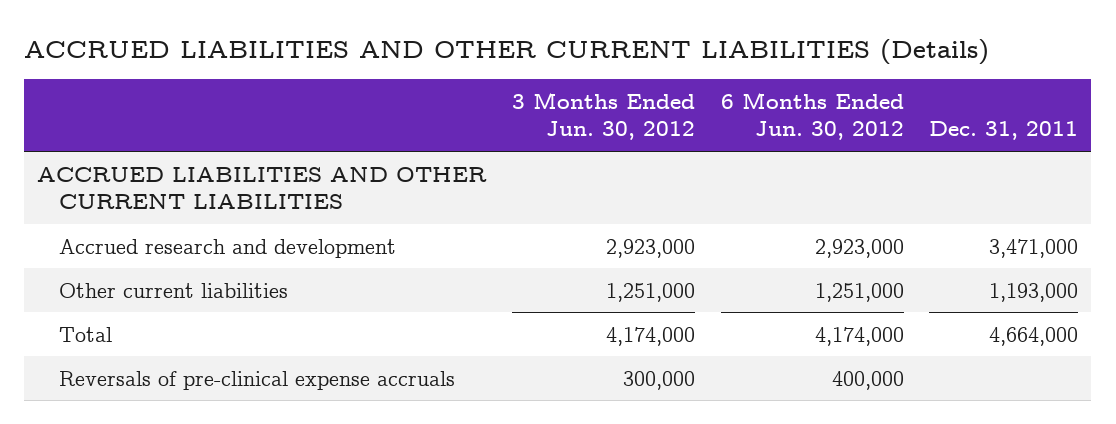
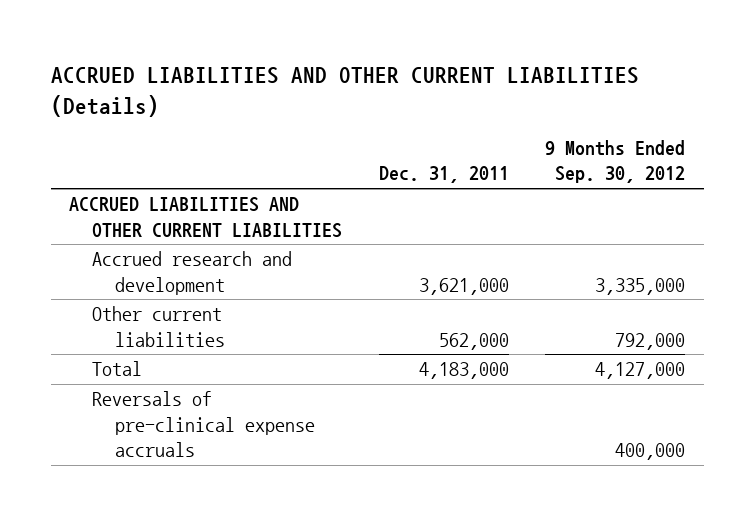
[511,92,695,141] 3 Months Ended Jun. 30, 2012 -> none
[720,92,904,141] 6 Months Ended Jun. 30, 2012 -> none
none -> [545,140,686,184] 9 Months Ended Sep. 30, 2012
[989,238,1079,258] 3,471,000 -> [418,277,509,295] 3,621,000
[989,282,1079,302] 1,193,000 -> [438,332,509,350] 562,000
[989,326,1079,346] 4,664,000 -> [418,362,509,380] 4,183,000

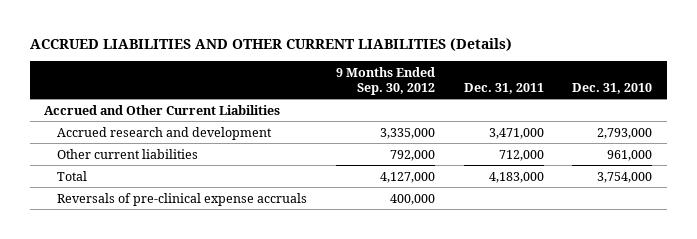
none -> [572,82,653,94] Dec. 31, 2010
[69,197,342,238] ACCRUED LIABILITIES AND OTHER CURRENT LIABILITIES -> [44,104,281,115] Accrued and Other Current Liabilities
[418,277,509,295] 3,621,000 -> [488,127,544,139] 3,471,000
[438,332,509,350] 562,000 -> [498,149,544,161] 712,000

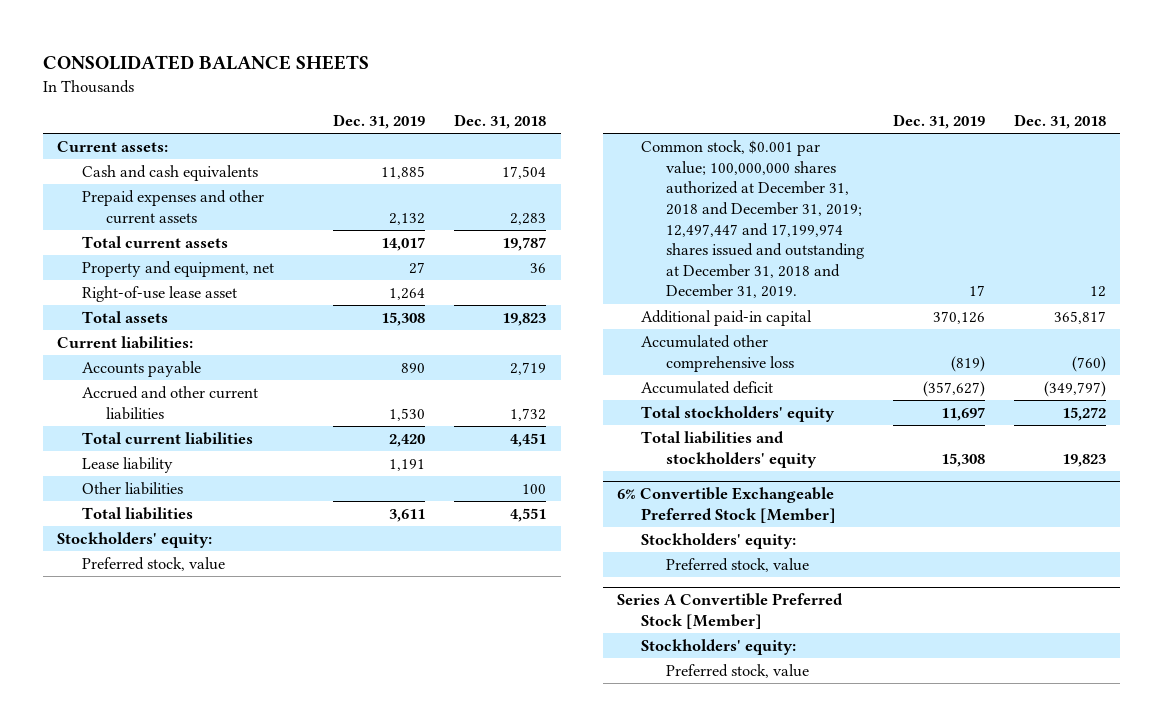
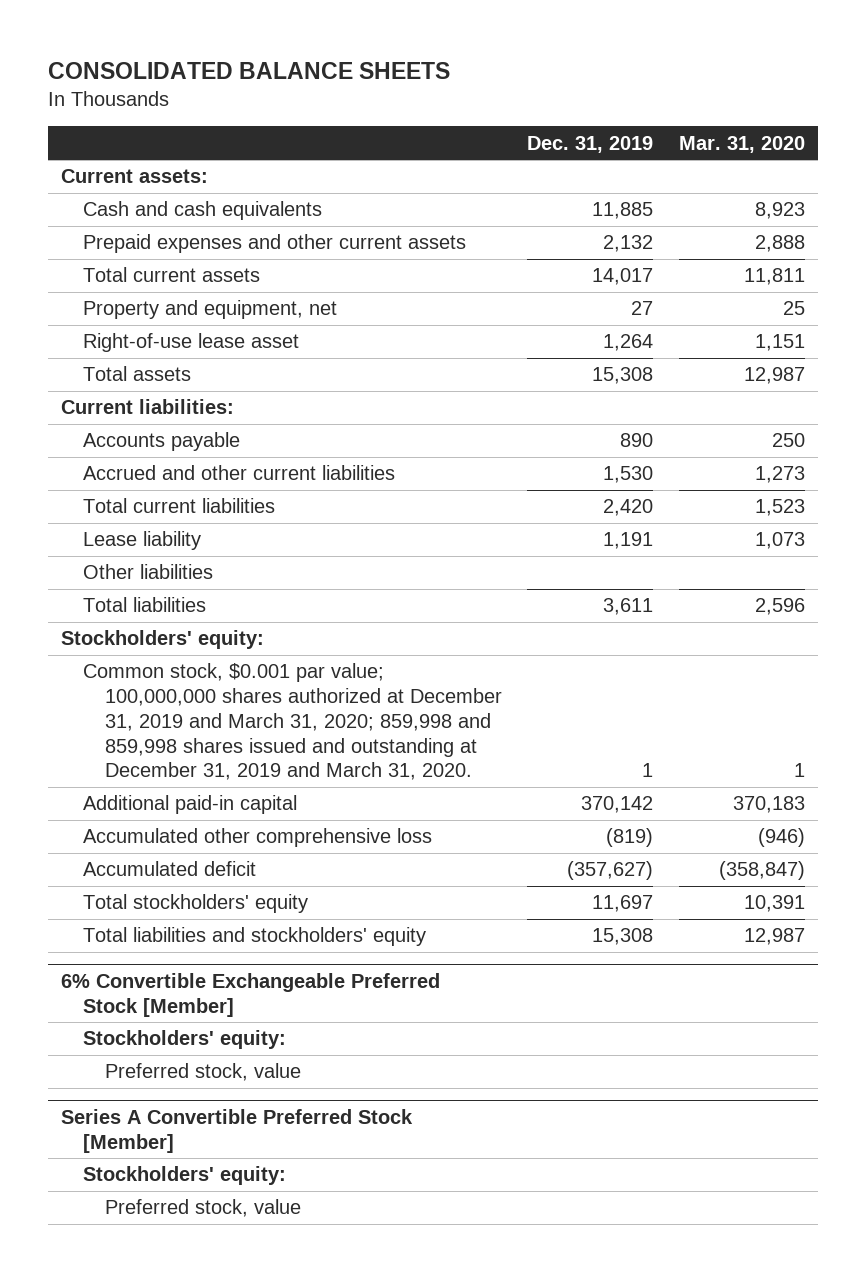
[454,114,547,130] Dec. 31, 2018 -> none
none -> [679,135,806,153] Mar. 31, 2020
[81,556,225,571] Preferred stock, value -> none
[641,139,864,299] Common stock, $0.001 par value; 100,000,000 shares authorized at December 31, 2018 and December 31, 2019; 12,497,447 and 17,199,974 shares issued and outstanding at December 31, 2018 and December 31, 2019. -> [82,663,502,781] Common stock, $0.001 par value; 100,000,000 shares authorized at December 31, 2019 and March 31, 2020; 859,998 and 859,998 shares issued and outstanding at December 31, 2019 and March 31, 2020.
[968,285,985,297] 17 -> [642,763,654,778] 1
[932,310,985,324] 370,126 -> [581,796,654,814] 370,142

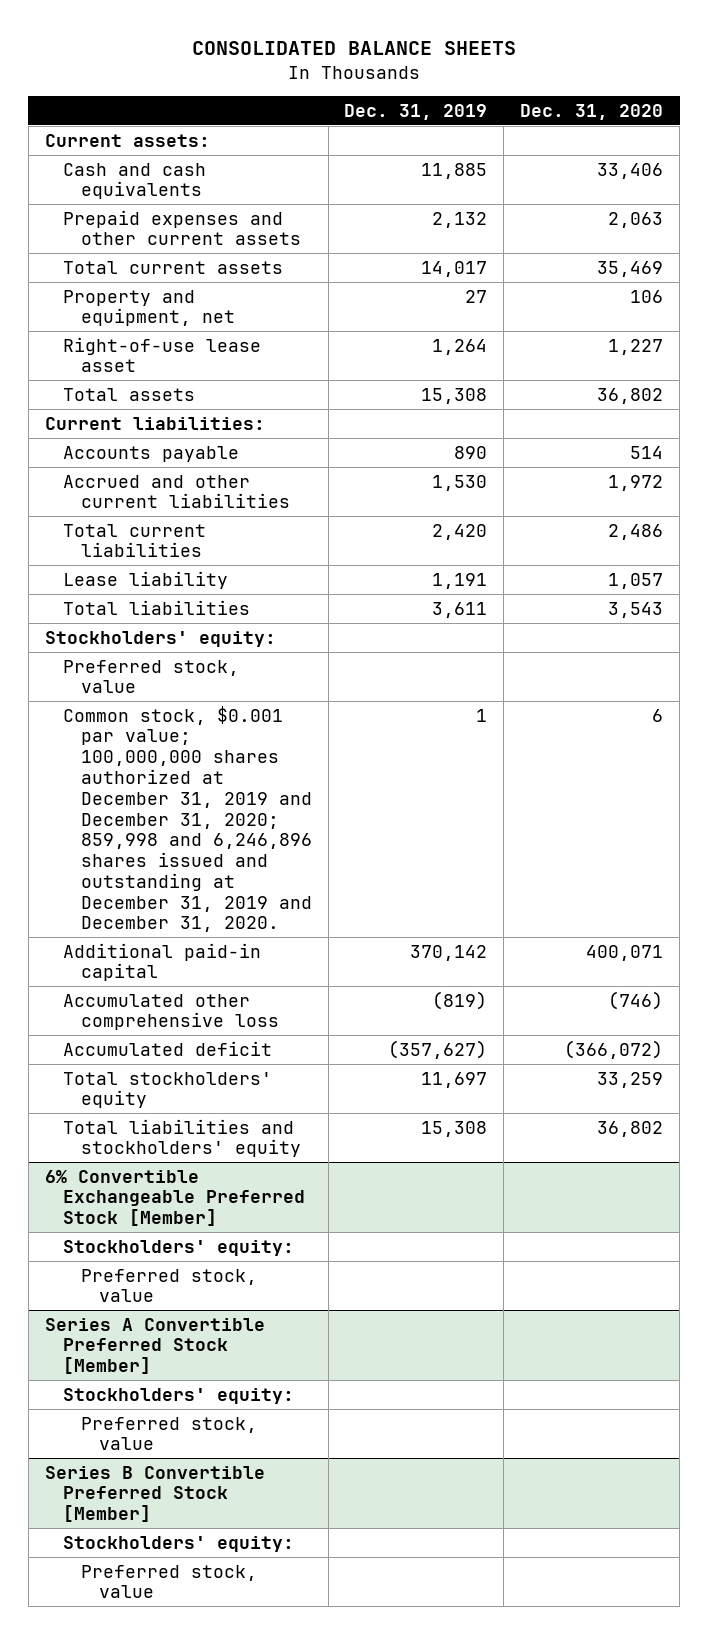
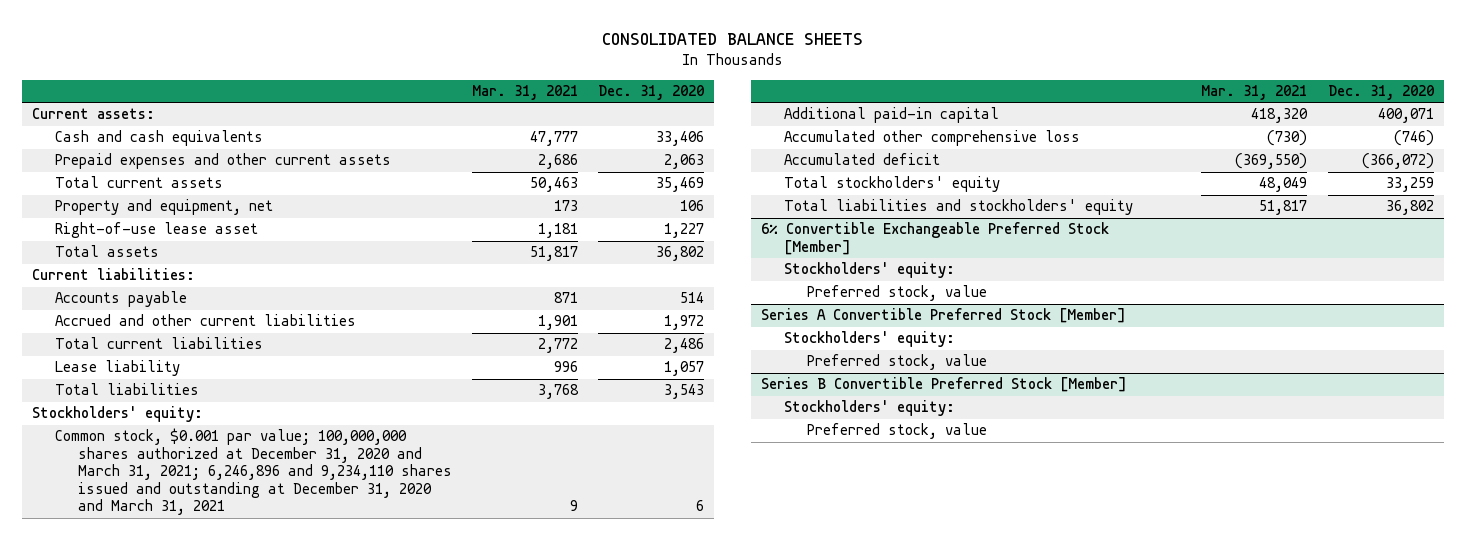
[344,103,488,120] Dec. 31, 2019 -> none
none -> [472,85,579,101] Mar. 31, 2021
[62,659,239,694] Preferred stock, value -> none
[62,705,312,933] Common stock, $0.001 par value; 100,000,000 shares authorized at December 31, 2019 and December 31, 2020; 859,998 and 6,246,896 shares issued and outstanding at December 31, 2019 and December 31, 2020. -> [55,428,453,516] Common stock, $0.001 par value; 100,000,000 shares authorized at December 31, 2020 and March 31, 2021; 6,246,896 and 9,234,110 shares issued and outstanding at December 31, 2020 and March 31, 2021

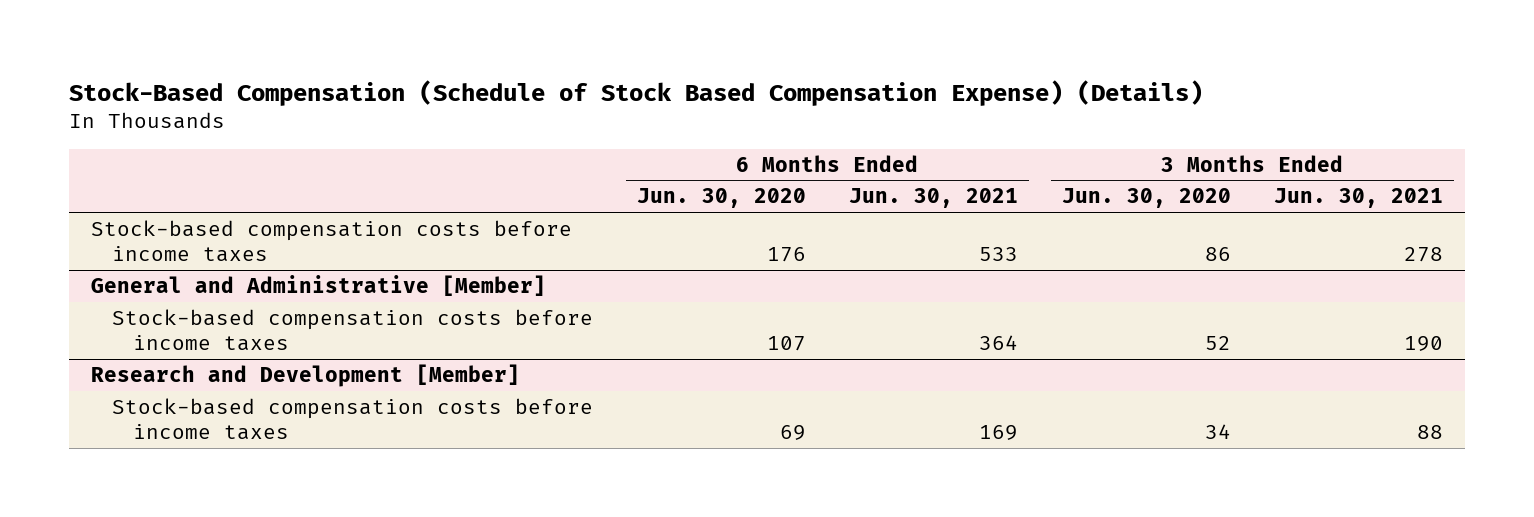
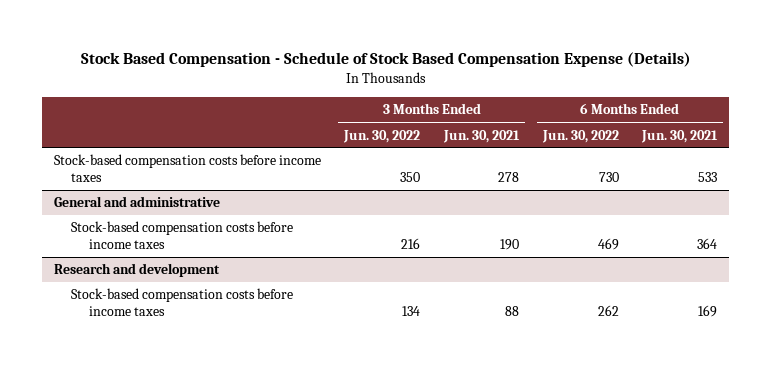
[69,79,1204,106] Stock-Based Compensation (Schedule of Stock Based Compensation Expense) (Details) -> [80,51,691,67] Stock Based Compensation - Schedule of Stock Based Compensation Expense (Details)
[636,188,806,209] Jun. 30, 2020 -> none
[1061,188,1231,209] Jun. 30, 2020 -> none
none -> [343,129,421,143] Jun. 30, 2022
none -> [541,129,619,143] Jun. 30, 2022
[91,274,547,296] General and Administrative [Member] -> [53,196,220,208] General and administrative
[91,363,521,387] Research and Development [Member] -> [53,263,220,278] Research and development

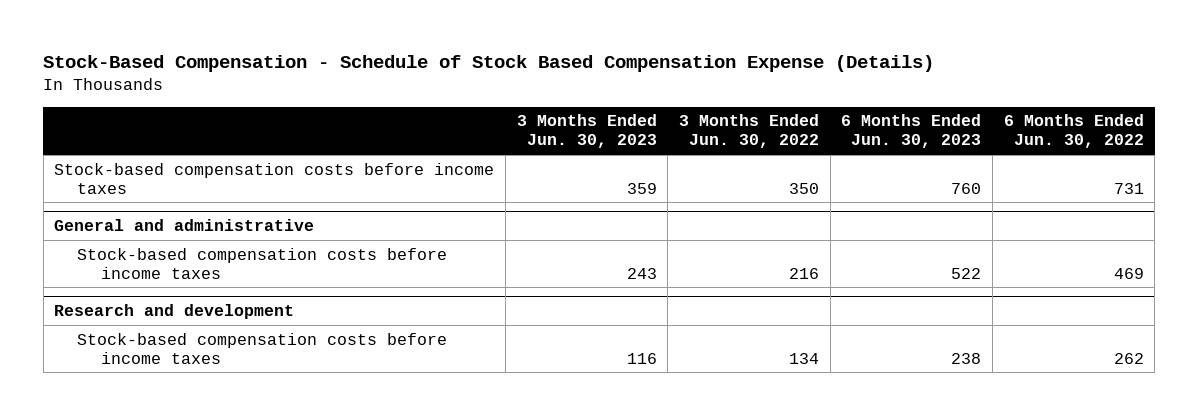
[80,51,691,67] Stock Based Compensation - Schedule of Stock Based Compensation Expense (Details) -> [43,55,935,73] Stock-Based Compensation - Schedule of Stock Based Compensation Expense (Details)
[443,129,521,143] Jun. 30, 2021 -> none
[641,129,719,143] Jun. 30, 2021 -> none
none -> [516,114,657,149] 3 Months Ended Jun. 30, 2023
none -> [841,114,982,149] 6 Months Ended Jun. 30, 2023
[598,172,619,183] 730 -> [1113,182,1144,194] 731

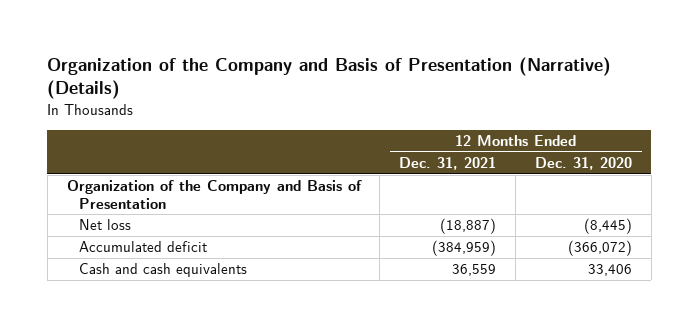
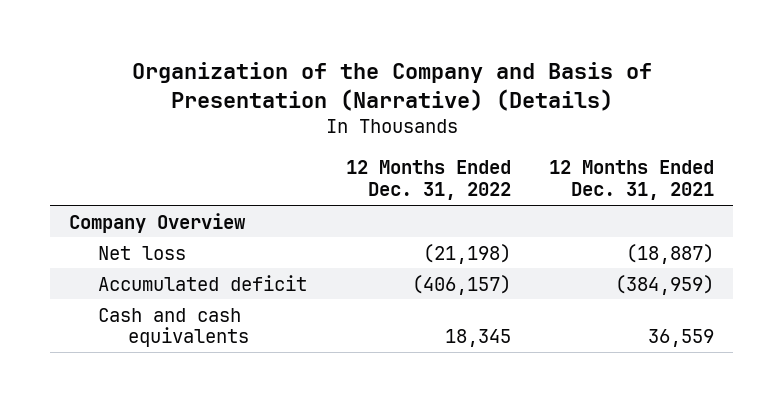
[534,156,632,170] Dec. 31, 2020 -> none
none -> [345,160,511,201] 12 Months Ended Dec. 31, 2022
[66,180,362,209] Organization of the Company and Basis of Presentation -> [69,212,247,233] Company Overview

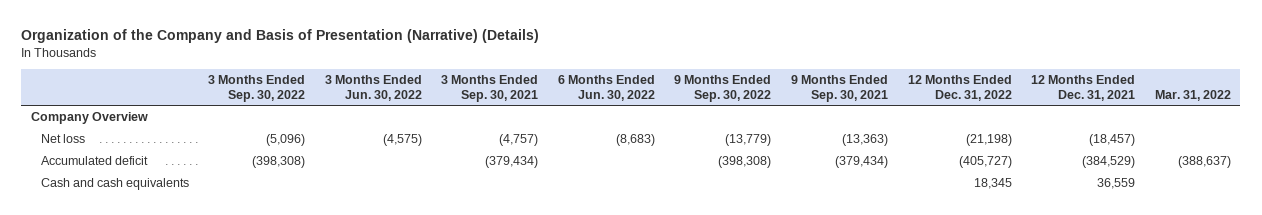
none -> [208,75,306,102] 3 Months Ended Sep. 30, 2022
none -> [324,75,422,101] 3 Months Ended Jun. 30, 2022
none -> [441,75,539,102] 3 Months Ended Sep. 30, 2021
none -> [557,75,655,101] 6 Months Ended Jun. 30, 2022
none -> [674,75,772,102] 9 Months Ended Sep. 30, 2022
none -> [790,75,888,102] 9 Months Ended Sep. 30, 2021
none -> [1154,89,1231,101] Mar. 31, 2022
[626,243,715,264] (18,887) -> [1089,134,1136,147] (18,457)
[411,274,511,295] (406,157) -> [958,156,1012,169] (405,727)
[615,274,715,295] (384,959) -> [1082,156,1136,169] (384,529)

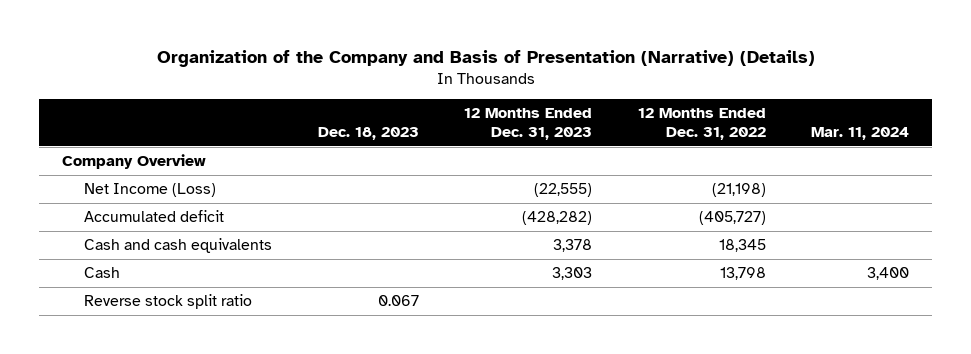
[208,75,306,102] 3 Months Ended Sep. 30, 2022 -> none
[324,75,422,101] 3 Months Ended Jun. 30, 2022 -> none
[441,75,539,102] 3 Months Ended Sep. 30, 2021 -> none
[557,75,655,101] 6 Months Ended Jun. 30, 2022 -> none
[674,75,772,102] 9 Months Ended Sep. 30, 2022 -> none
[790,75,888,102] 9 Months Ended Sep. 30, 2021 -> none
[1031,75,1136,101] 12 Months Ended Dec. 31, 2021 -> none
[1154,89,1231,101] Mar. 31, 2022 -> none
none -> [317,126,419,140] Dec. 18, 2023
none -> [464,108,593,140] 12 Months Ended Dec. 31, 2023
none -> [810,126,909,140] Mar. 11, 2024
[40,134,85,144] Net loss -> [84,183,217,198] Net Income (Loss)
none -> [84,267,121,279] Cash
none -> [84,294,253,310] Reverse stock split ratio

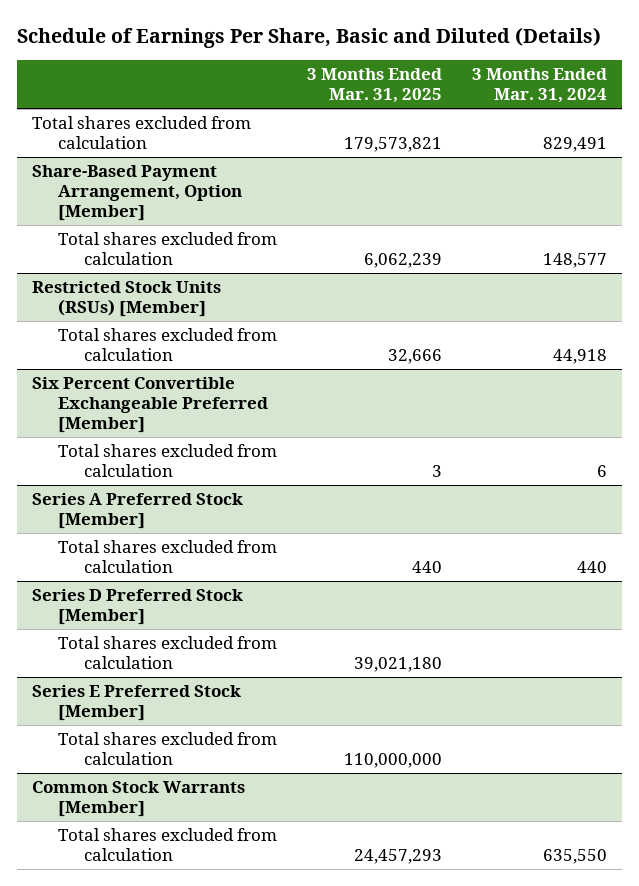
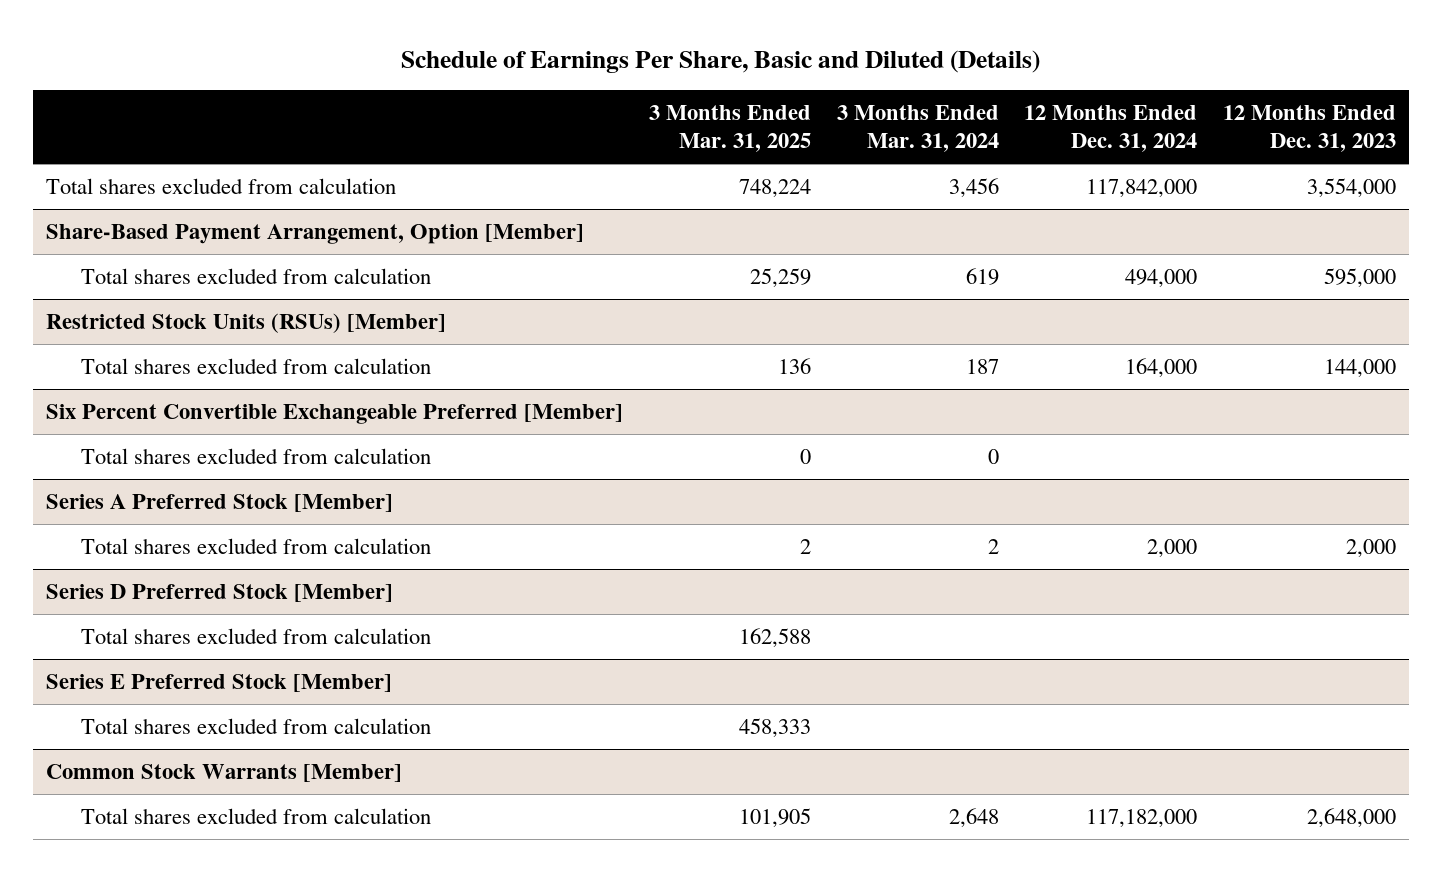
none -> [1024,105,1198,152] 12 Months Ended Dec. 31, 2024
none -> [1222,105,1396,152] 12 Months Ended Dec. 31, 2023
[343,137,442,153] 179,573,821 -> [738,178,811,198] 748,224
[543,137,608,153] 829,491 -> [948,177,999,198] 3,456
[363,253,442,269] 6,062,239 -> [749,267,811,288] 25,259
[543,253,608,269] 148,577 -> [965,267,999,285] 619
[387,349,442,365] 32,666 -> [777,357,811,374] 136
[553,349,608,365] 44,918 -> [965,358,999,374] 187
[431,465,442,478] 3 -> [799,448,811,464] 0
[597,465,608,478] 6 -> [987,448,999,464] 0
[411,561,442,574] 440 -> [799,538,811,554] 2
[577,561,608,574] 440 -> [987,538,999,554] 2
[353,657,442,673] 39,021,180 -> [738,627,811,648] 162,588
[343,753,442,769] 110,000,000 -> [738,717,811,738] 458,333
[353,849,442,865] 24,457,293 -> [738,807,811,828] 101,905
[543,849,608,865] 635,550 -> [948,807,999,828] 2,648

